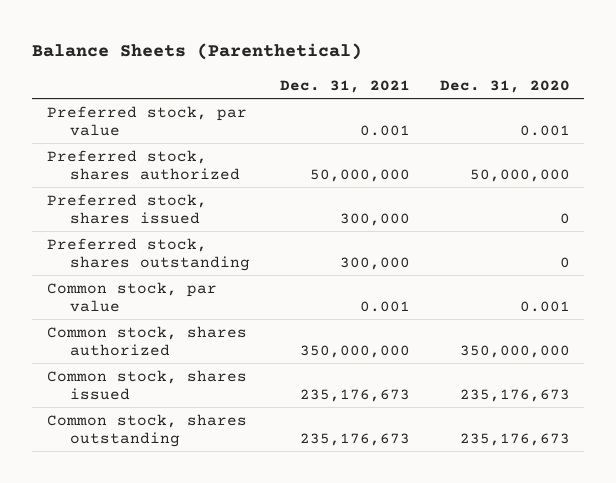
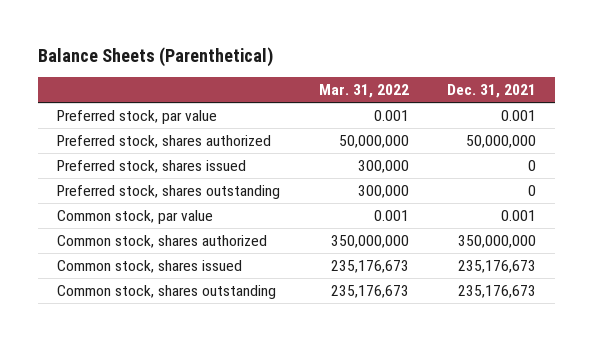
[439,79,570,93] Dec. 31, 2020 -> none
none -> [318,84,409,99] Mar. 31, 2022
[339,212,410,226] 300,000 -> [528,160,537,172] 0
[339,256,410,270] 300,000 -> [528,185,537,197] 0

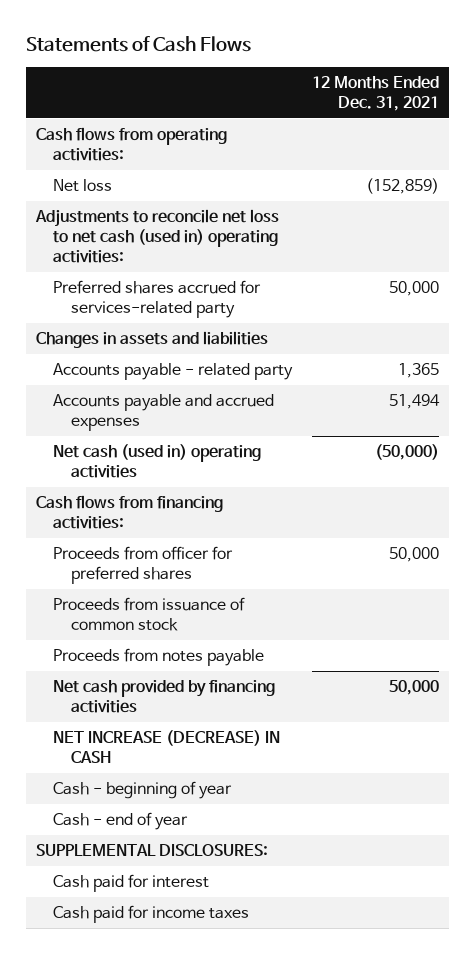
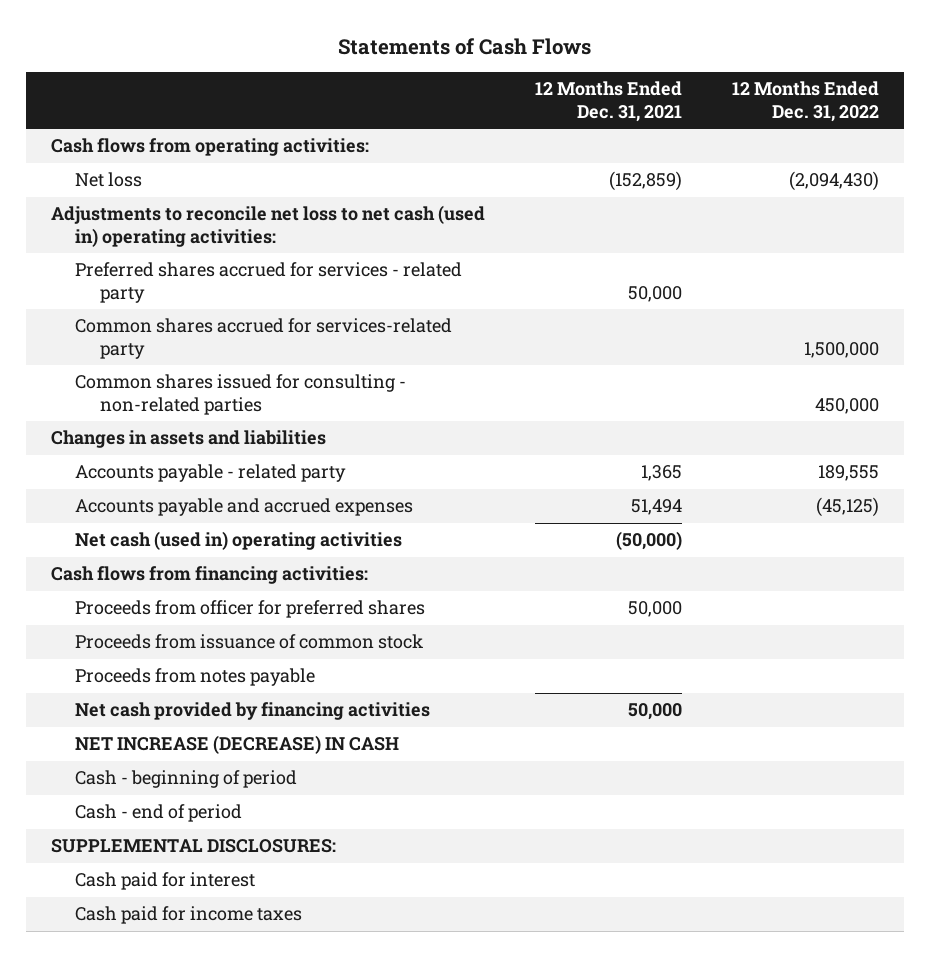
none -> [732,81,880,122] 12 Months Ended Dec. 31, 2022
[53,280,262,319] Preferred shares accrued for services-related party -> [75,262,463,303] Preferred shares accrued for services - related party
none -> [75,318,453,359] Common shares accrued for services-related party
none -> [75,374,407,415] Common shares issued for consulting - non-related parties
[53,781,233,800] Cash - beginning of year -> [75,770,298,789] Cash - beginning of period
[53,812,189,831] Cash - end of year -> [75,804,243,823] Cash - end of period

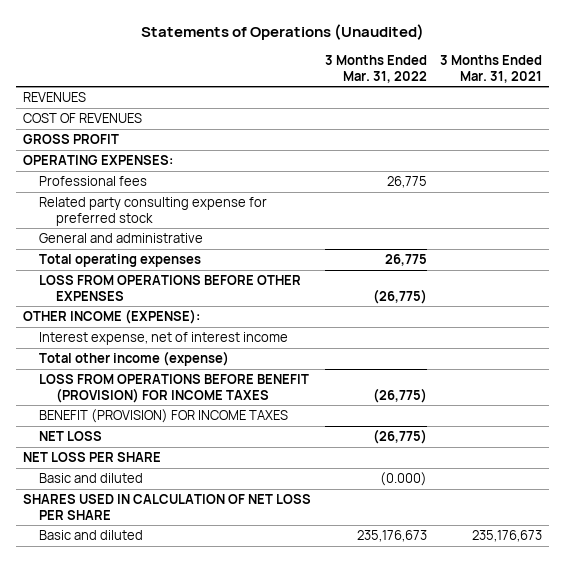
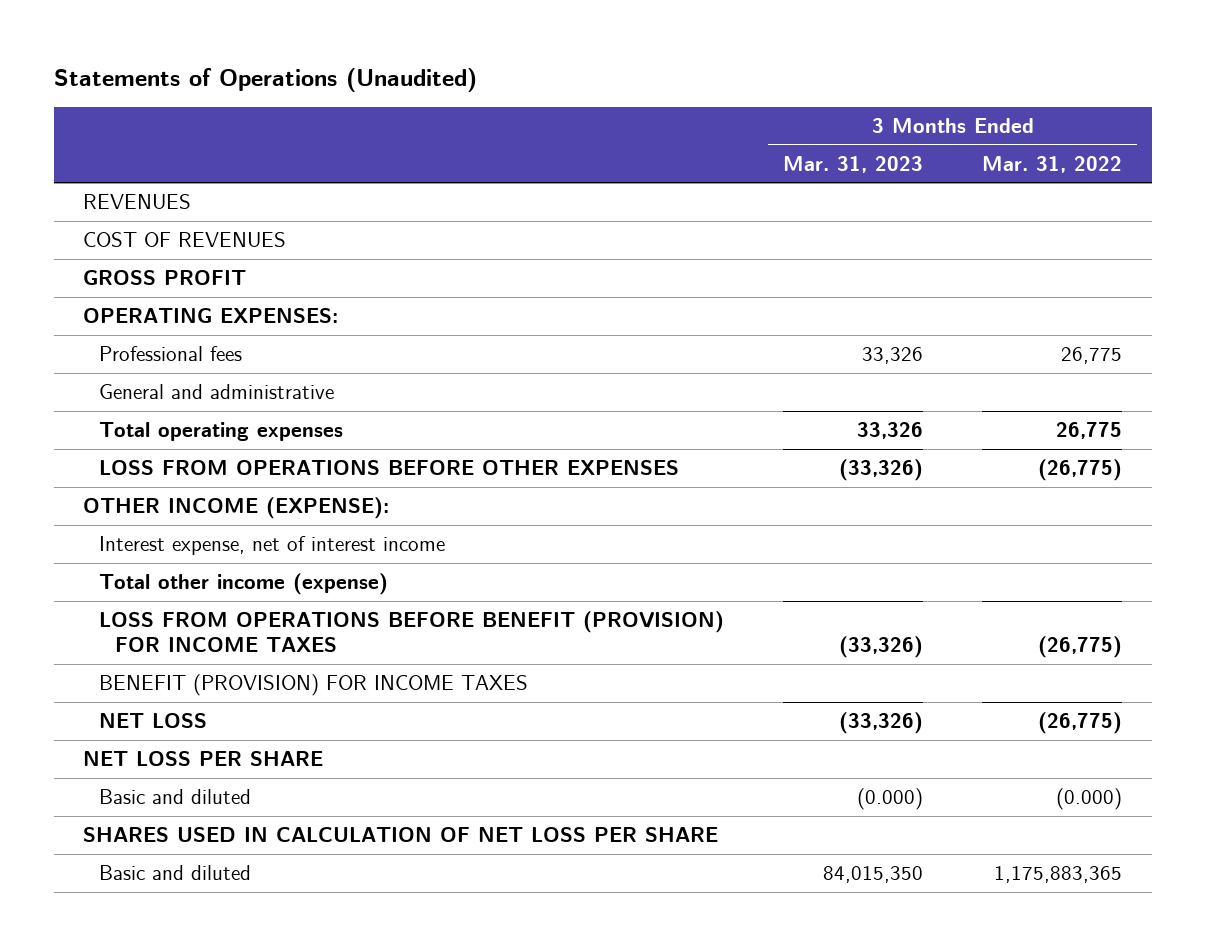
[440,54,543,83] 3 Months Ended Mar. 31, 2021 -> none
none -> [783,155,924,173] Mar. 31, 2023
[39,197,268,226] Related party consulting expense for preferred stock -> none
[356,530,427,543] 235,176,673 -> [994,866,1123,884] 1,175,883,365

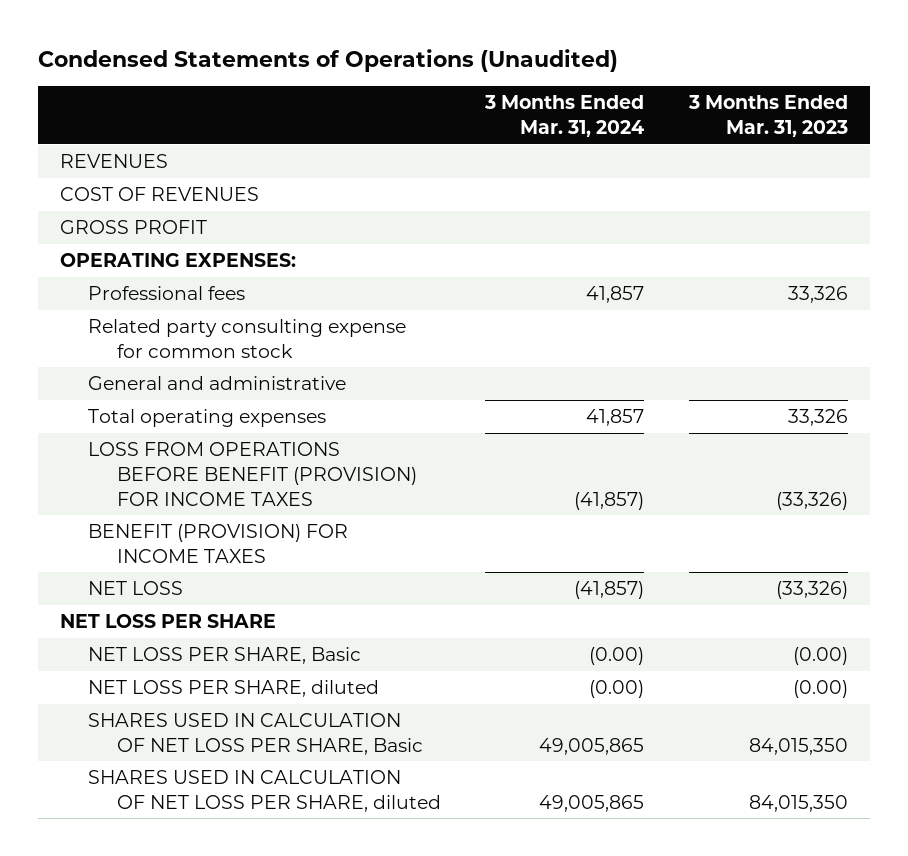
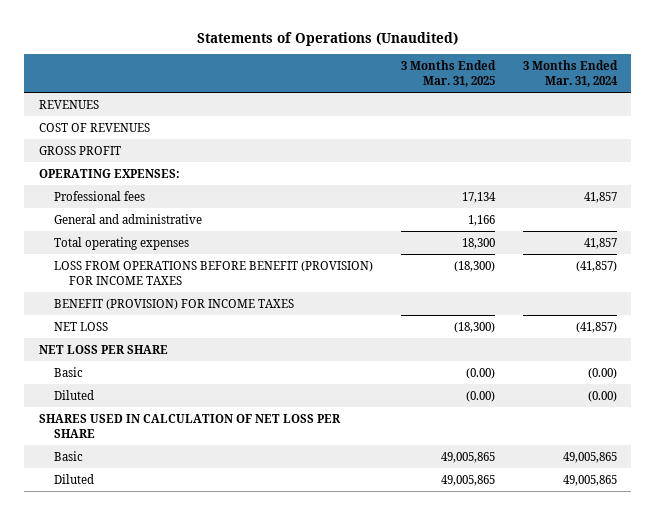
[37,49,618,73] Condensed Statements of Operations (Unaudited) -> [196,31,458,46] Statements of Operations (Unaudited)
[687,95,848,138] 3 Months Ended Mar. 31, 2023 -> none
none -> [400,60,496,87] 3 Months Ended Mar. 31, 2025
[88,318,407,358] Related party consulting expense for common stock -> none
[88,646,362,664] NET LOSS PER SHARE, Basic -> [53,366,83,377] Basic
[88,679,380,697] NET LOSS PER SHARE, diluted -> [53,389,94,400] Diluted
none -> [38,413,341,438] SHARES USED IN CALCULATION OF NET LOSS PER SHARE
[88,712,424,755] SHARES USED IN CALCULATION OF NET LOSS PER SHARE, Basic -> [53,450,83,461] Basic
[88,769,442,812] SHARES USED IN CALCULATION OF NET LOSS PER SHARE, diluted -> [53,473,94,484] Diluted

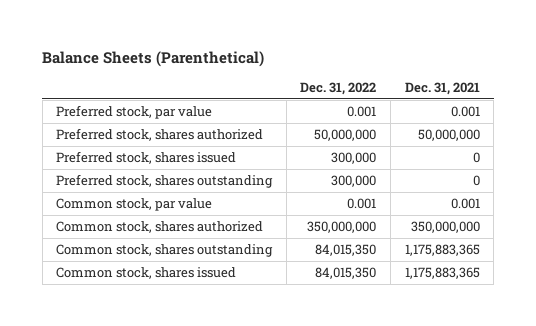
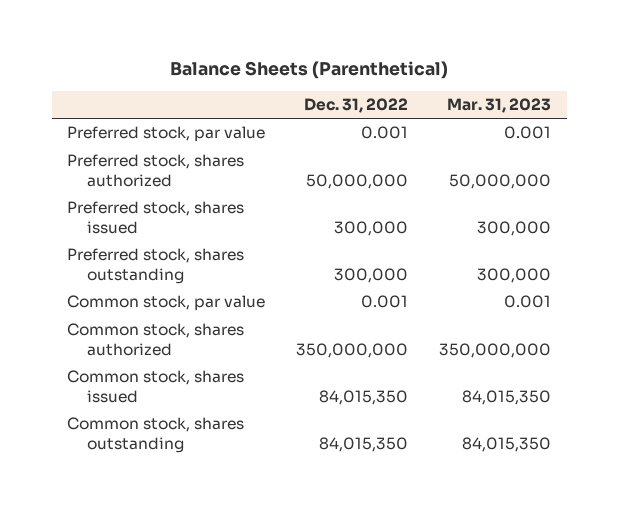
[404,82,480,96] Dec. 31, 2021 -> none
none -> [447,97,552,113] Mar. 31, 2023
[56,244,274,258] Common stock, shares outstanding -> [67,417,245,453] Common stock, shares outstanding

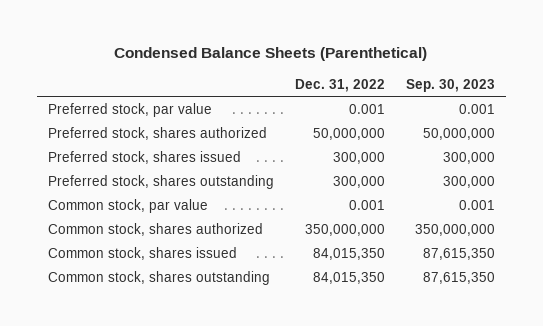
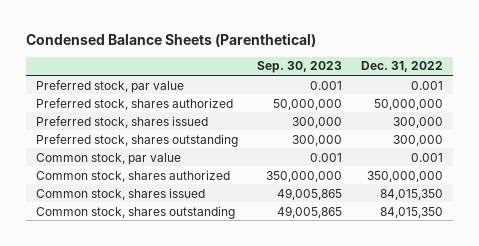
[423,247,496,260] 87,615,350 -> [277,187,343,200] 49,005,865
[423,271,496,284] 87,615,350 -> [277,205,343,218] 49,005,865

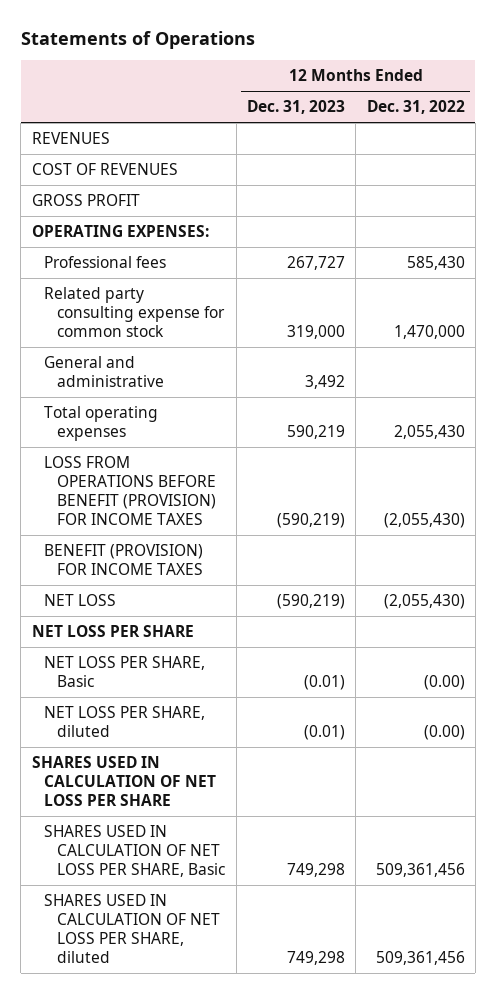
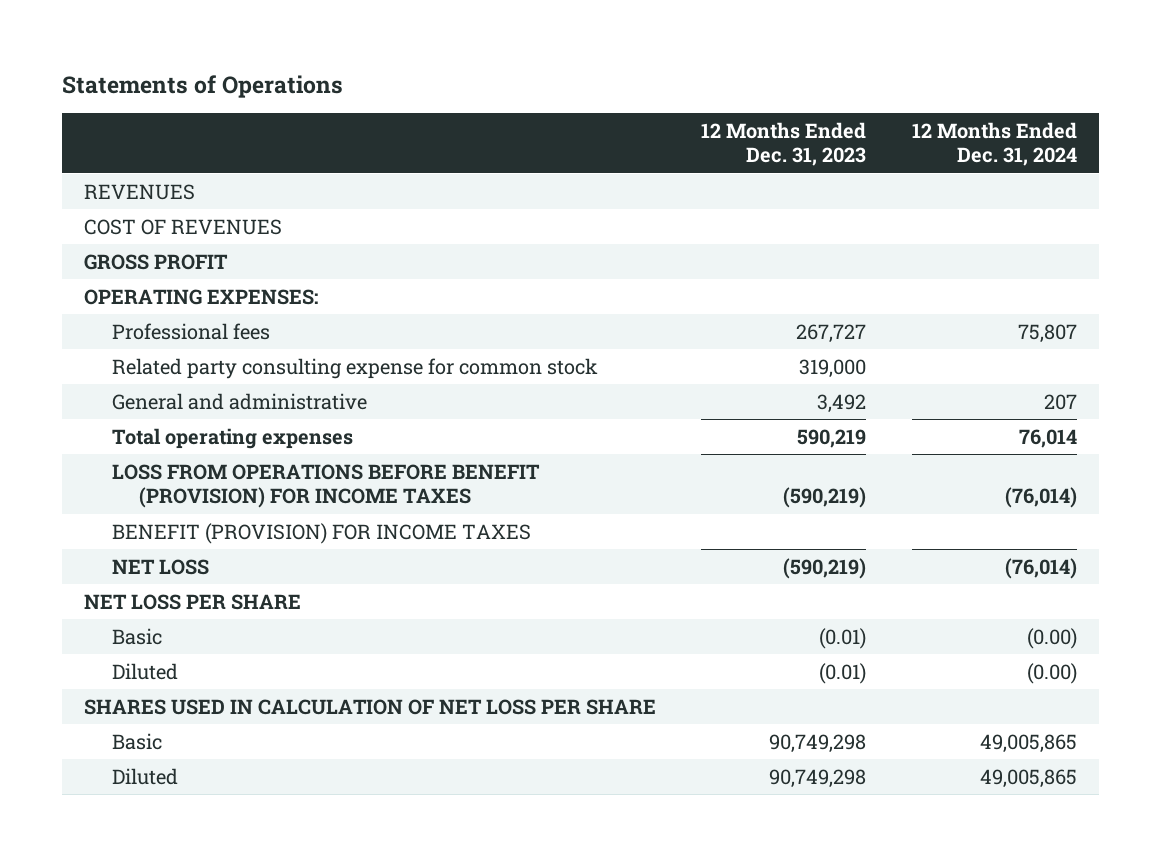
[366,100,465,115] Dec. 31, 2022 -> none
none -> [911,122,1077,167] 12 Months Ended Dec. 31, 2024
[44,656,206,688] NET LOSS PER SHARE, Basic -> [111,627,162,645] Basic
[44,706,206,738] NET LOSS PER SHARE, diluted -> [111,662,178,680] Diluted
[44,825,226,878] SHARES USED IN CALCULATION OF NET LOSS PER SHARE, Basic -> none
[44,894,221,964] SHARES USED IN CALCULATION OF NET LOSS PER SHARE, diluted -> none
none -> [111,732,162,750] Basic
none -> [111,767,178,785] Diluted

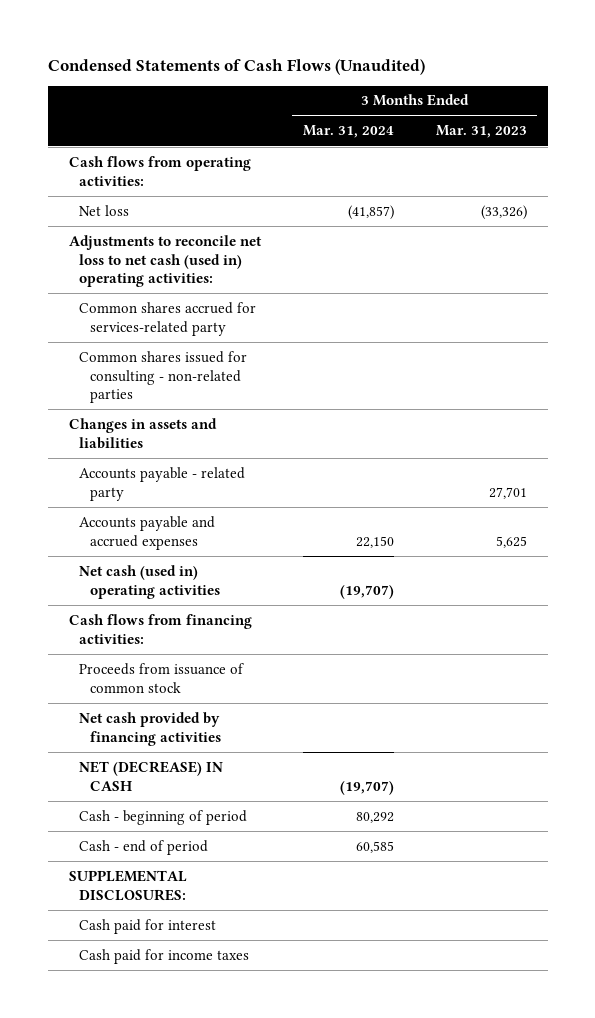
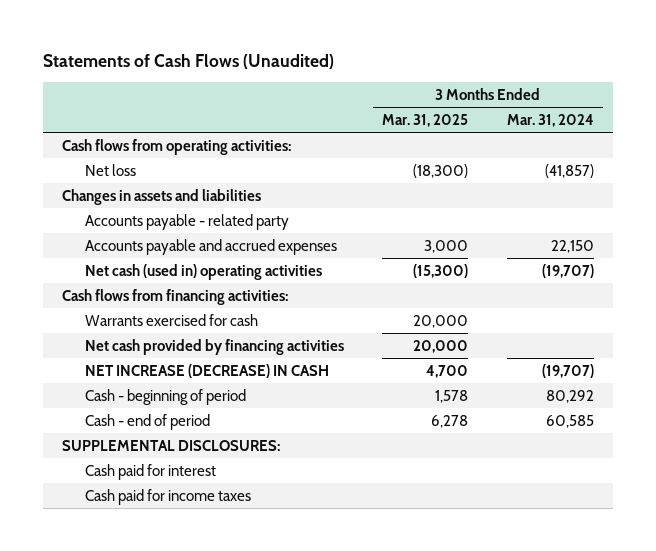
[47,58,425,75] Condensed Statements of Cash Flows (Unaudited) -> [43,53,335,69] Statements of Cash Flows (Unaudited)
[435,125,527,139] Mar. 31, 2023 -> none
none -> [382,113,469,127] Mar. 31, 2025
[68,234,262,288] Adjustments to reconcile net loss to net cash (used in) operating activities: -> none
[79,301,257,336] Common shares accrued for services-related party -> none
[79,350,248,404] Common shares issued for consulting - non-related parties -> none
[79,662,245,693] Proceeds from issuance of common stock -> none
none -> [85,313,259,326] Warrants exercised for cash
[79,760,224,791] NET (DECREASE) IN CASH -> [85,363,330,378] NET INCREASE (DECREASE) IN CASH

